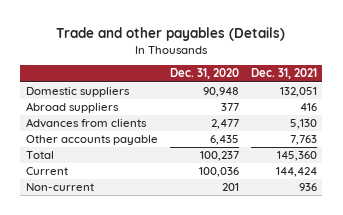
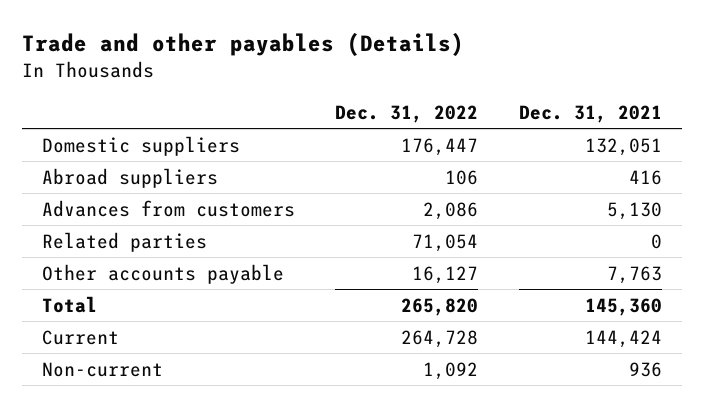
[169,68,239,80] Dec. 31, 2020 -> none
none -> [335,104,479,123] Dec. 31, 2022
[26,118,148,129] Advances from clients -> [41,199,295,217] Advances from customers
none -> [41,231,207,252] Related parties

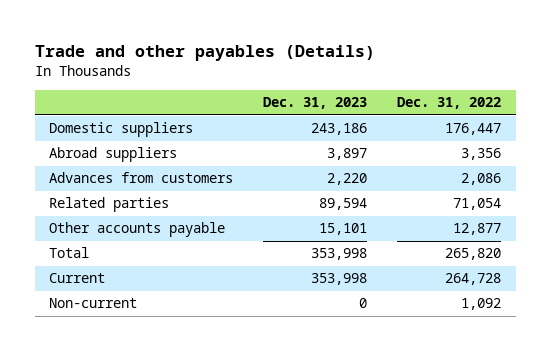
[518,104,662,123] Dec. 31, 2021 -> none
none -> [263,97,368,110] Dec. 31, 2023
[445,169,479,185] 106 -> [461,148,502,161] 3,356
[412,265,479,284] 16,127 -> [453,223,502,236] 12,877

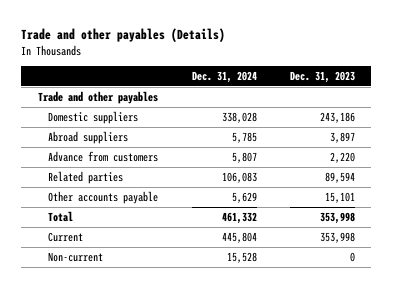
[397,97,502,110] Dec. 31, 2022 -> none
none -> [191,70,257,83] Dec. 31, 2024
none -> [37,90,158,104] Trade and other payables
[49,172,234,184] Advances from customers -> [48,150,159,162] Advance from customers

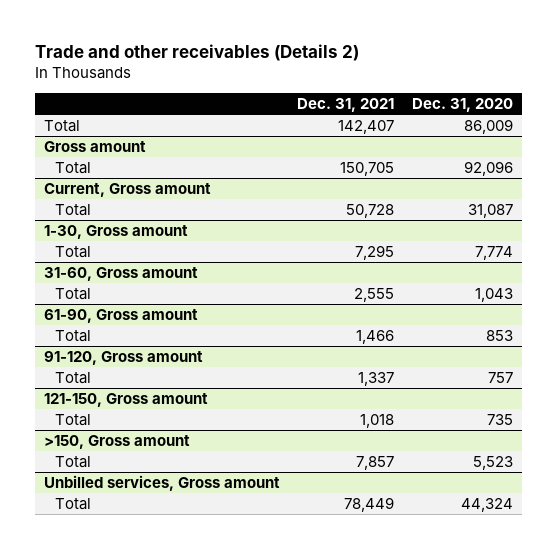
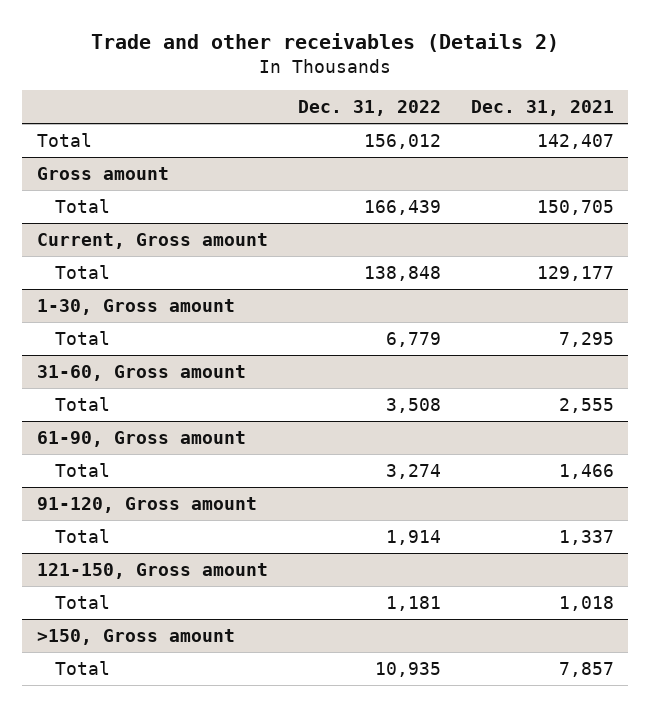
[412,98,514,113] Dec. 31, 2020 -> none
none -> [297,100,441,117] Dec. 31, 2022
[346,204,395,219] 50,728 -> [536,265,614,281] 129,177
[43,475,280,492] Unbilled services, Gross amount -> none
[54,498,91,511] Total -> none

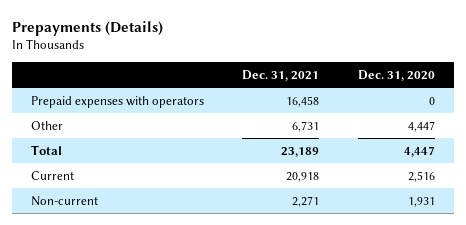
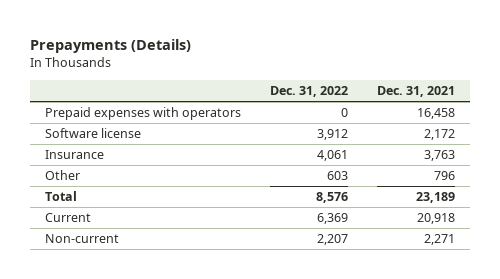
[357,70,435,82] Dec. 31, 2020 -> none
none -> [270,86,349,98] Dec. 31, 2022
none -> [44,128,141,139] Software license
none -> [44,150,104,160] Insurance
[292,120,320,132] 6,731 -> [434,171,456,181] 796

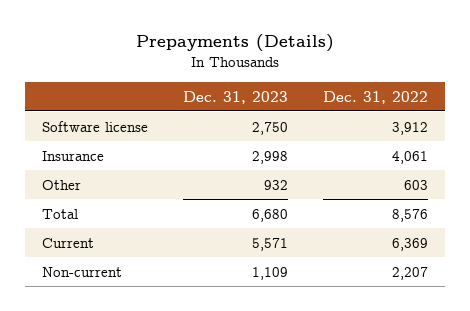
[377,86,456,98] Dec. 31, 2021 -> none
none -> [183,90,289,104] Dec. 31, 2023
[44,107,241,121] Prepaid expenses with operators -> none

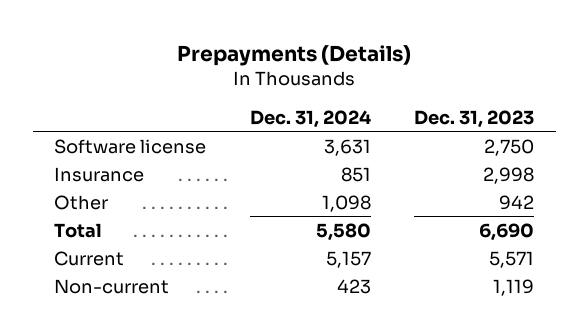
[322,90,428,104] Dec. 31, 2022 -> none
none -> [249,109,371,128] Dec. 31, 2024
[264,179,289,190] 932 -> [499,194,535,210] 942
[252,208,289,222] 6,680 -> [479,222,535,241] 6,690
[252,266,289,280] 1,109 -> [493,278,535,296] 1,119

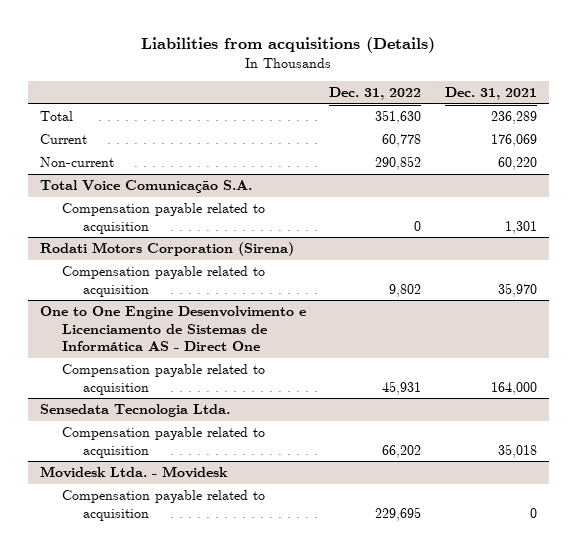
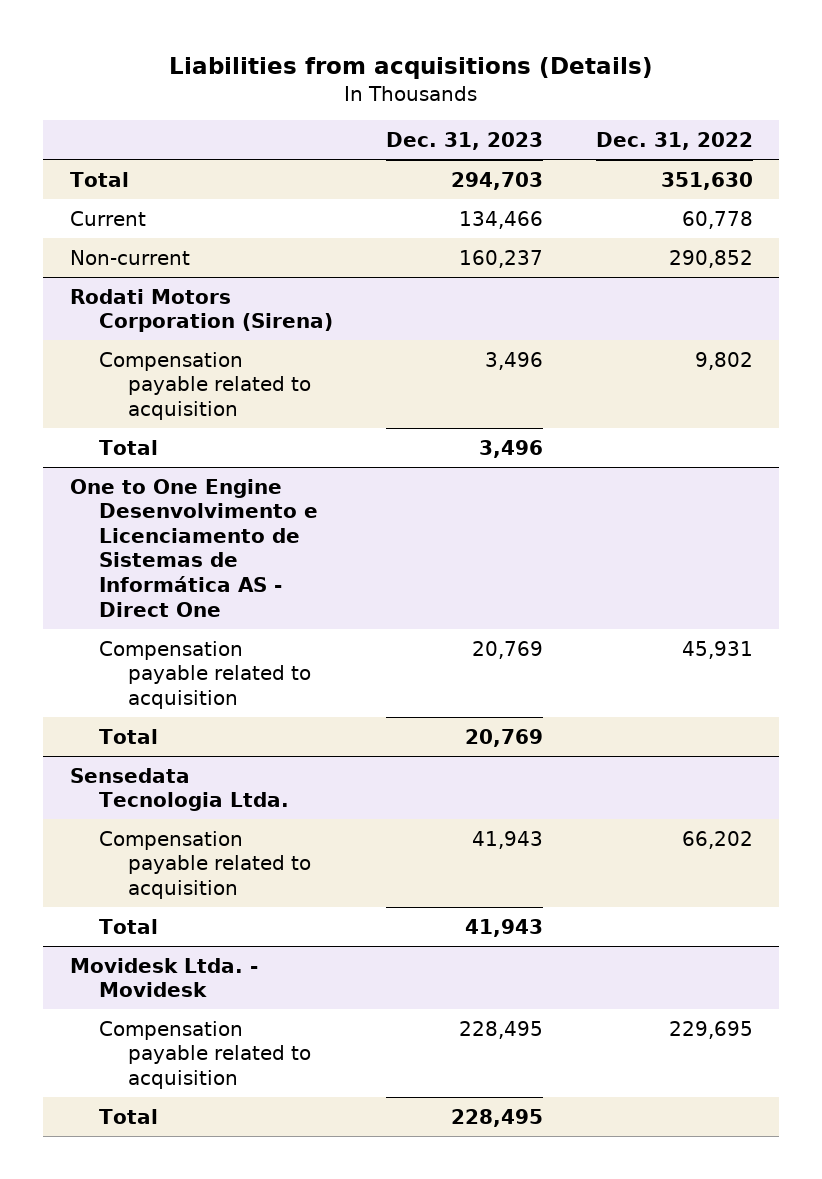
[444,87,537,101] Dec. 31, 2021 -> none
none -> [385,131,543,150] Dec. 31, 2023
[40,179,253,193] Total Voice Comunicação S.A. -> none
[61,202,265,234] Compensation payable related to acquisition -> none
none -> [98,439,158,455] Total
none -> [98,728,158,744] Total
none -> [98,918,158,934] Total
none -> [98,1108,158,1124] Total

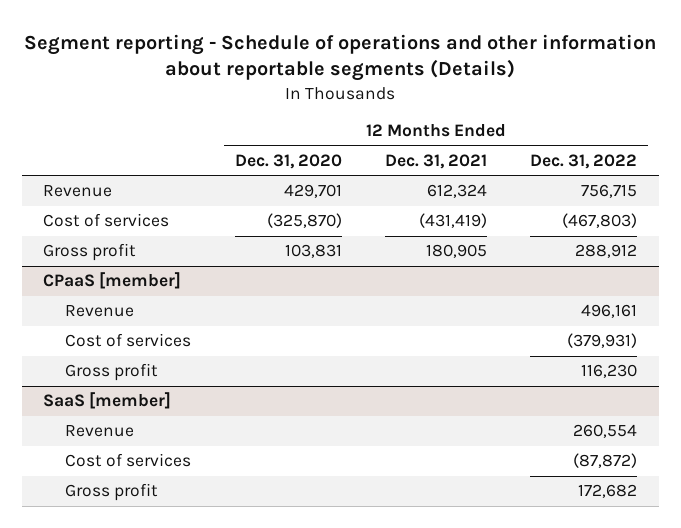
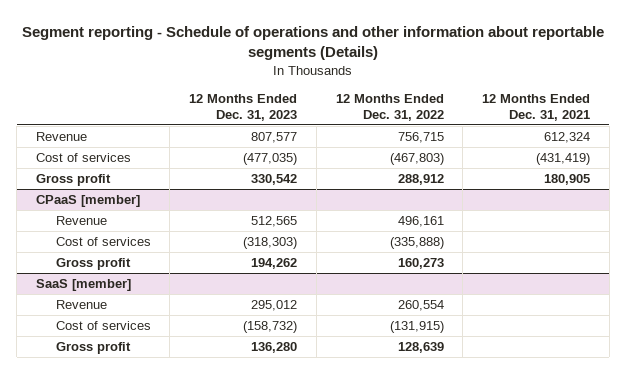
[234,154,342,170] Dec. 31, 2020 -> none
none -> [189,94,298,121] 12 Months Ended Dec. 31, 2023
[567,333,638,349] (379,931) -> [389,237,444,250] (335,888)
[581,364,638,379] 116,230 -> [397,258,444,270] 160,273
[573,453,638,469] (87,872) -> [389,321,444,334] (131,915)
[578,484,638,499] 172,682 -> [397,342,444,354] 128,639

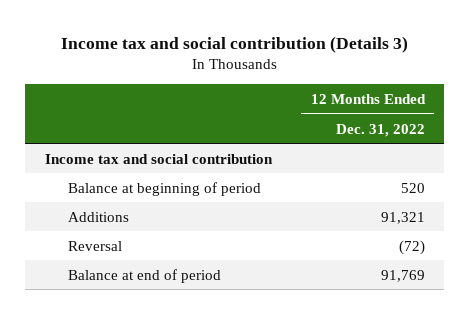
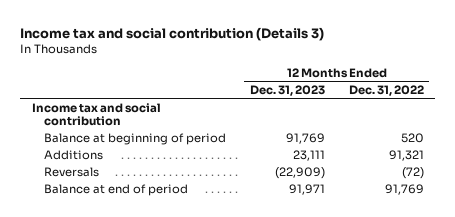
none -> [249,84,325,96] Dec. 31, 2023
[67,240,122,251] Reversal -> [44,166,100,177] Reversals

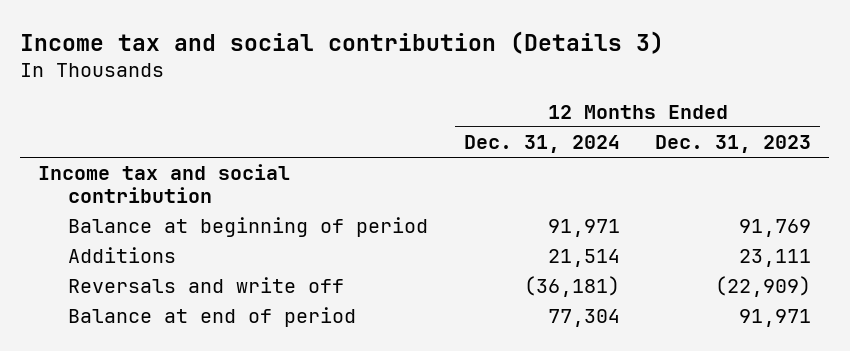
[348,84,424,96] Dec. 31, 2022 -> none
none -> [463,135,620,154] Dec. 31, 2024
[44,166,100,177] Reversals -> [68,277,345,294] Reversals and write off

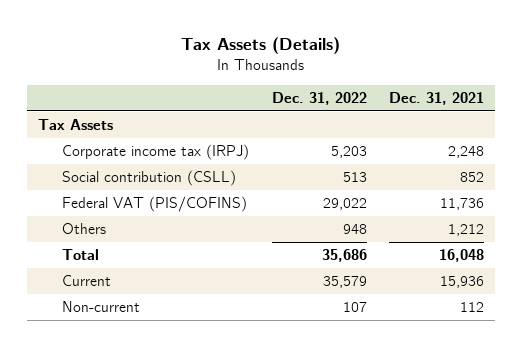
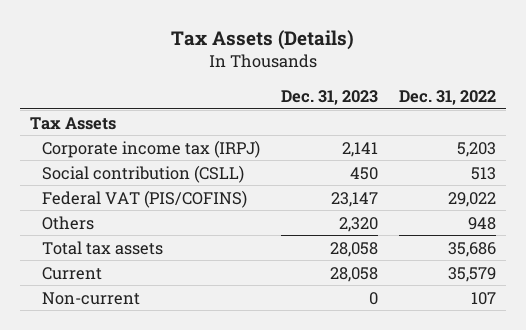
[388,92,484,106] Dec. 31, 2021 -> none
none -> [280,89,378,105] Dec. 31, 2023
[62,249,100,261] Total -> [41,240,163,255] Total tax assets

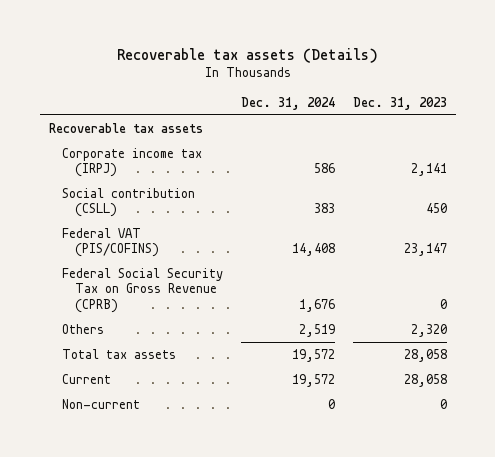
[170,30,354,51] Tax Assets (Details) -> [116,47,378,63] Recoverable tax assets (Details)
[398,89,496,105] Dec. 31, 2022 -> none
none -> [240,96,335,110] Dec. 31, 2024
[30,116,117,130] Tax Assets -> [48,122,203,133] Recoverable tax assets
none -> [61,267,223,313] Federal Social Security Tax on Gross Revenue (CPRB)

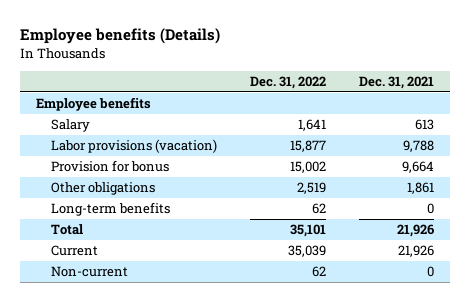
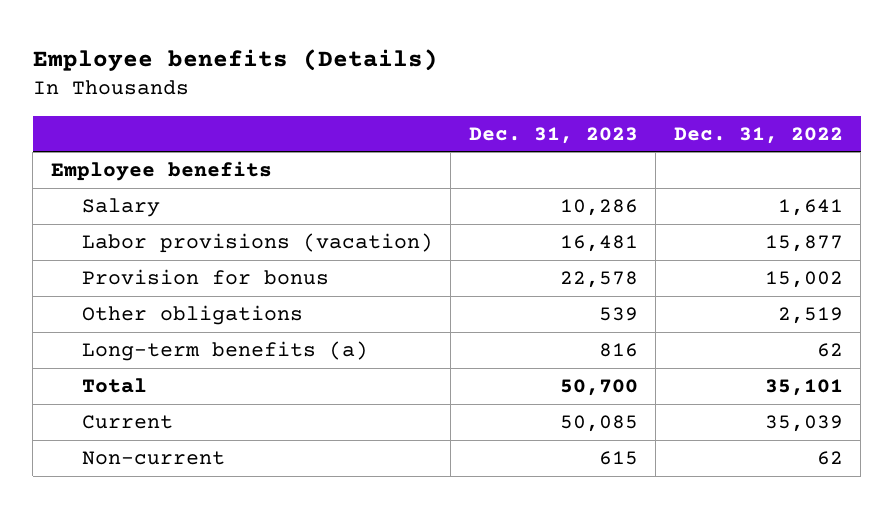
[358,76,434,90] Dec. 31, 2021 -> none
none -> [468,126,638,144] Dec. 31, 2023
[50,202,170,217] Long-term benefits -> [81,340,368,361] Long-term benefits (a)

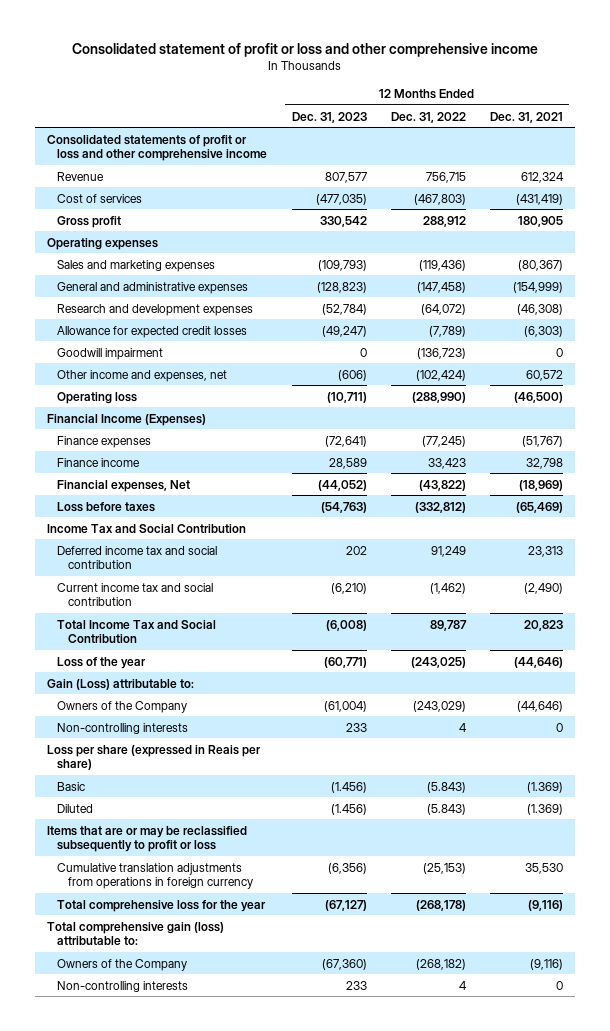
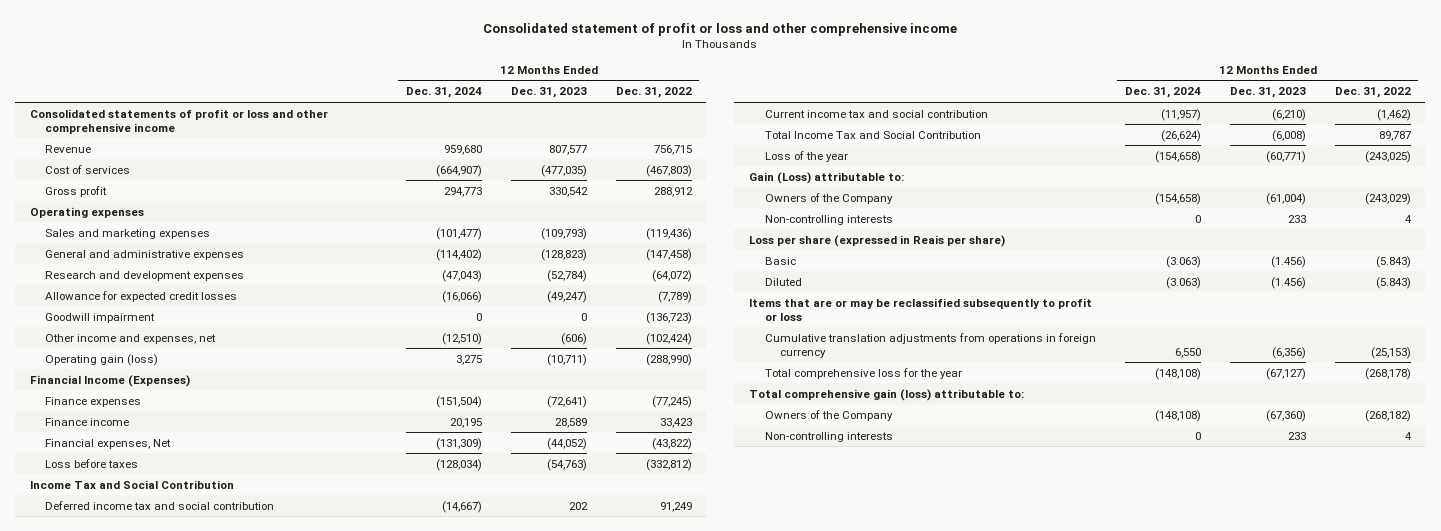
[489,111,563,123] Dec. 31, 2021 -> none
none -> [405,87,482,99] Dec. 31, 2024
[57,391,138,404] Operating loss -> [45,353,159,366] Operating gain (loss)

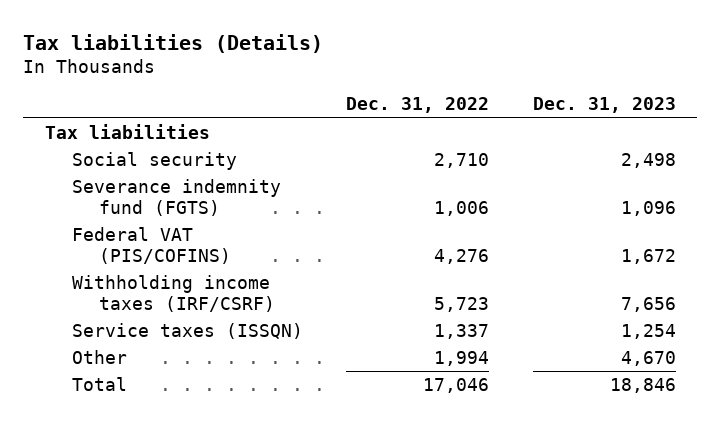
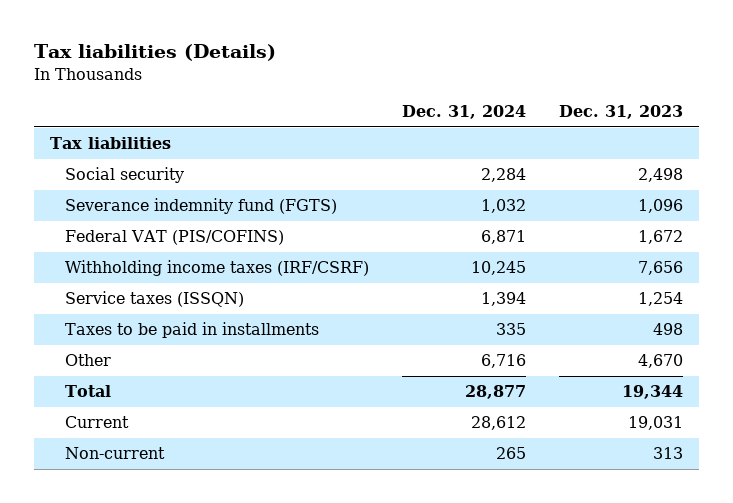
[346,97,490,114] Dec. 31, 2022 -> none
none -> [401,105,526,120] Dec. 31, 2024
none -> [64,322,319,339] Taxes to be paid in installments
[609,377,676,393] 18,846 -> [621,385,683,400] 19,344
none -> [64,416,129,429] Current
none -> [64,447,165,460] Non-current

